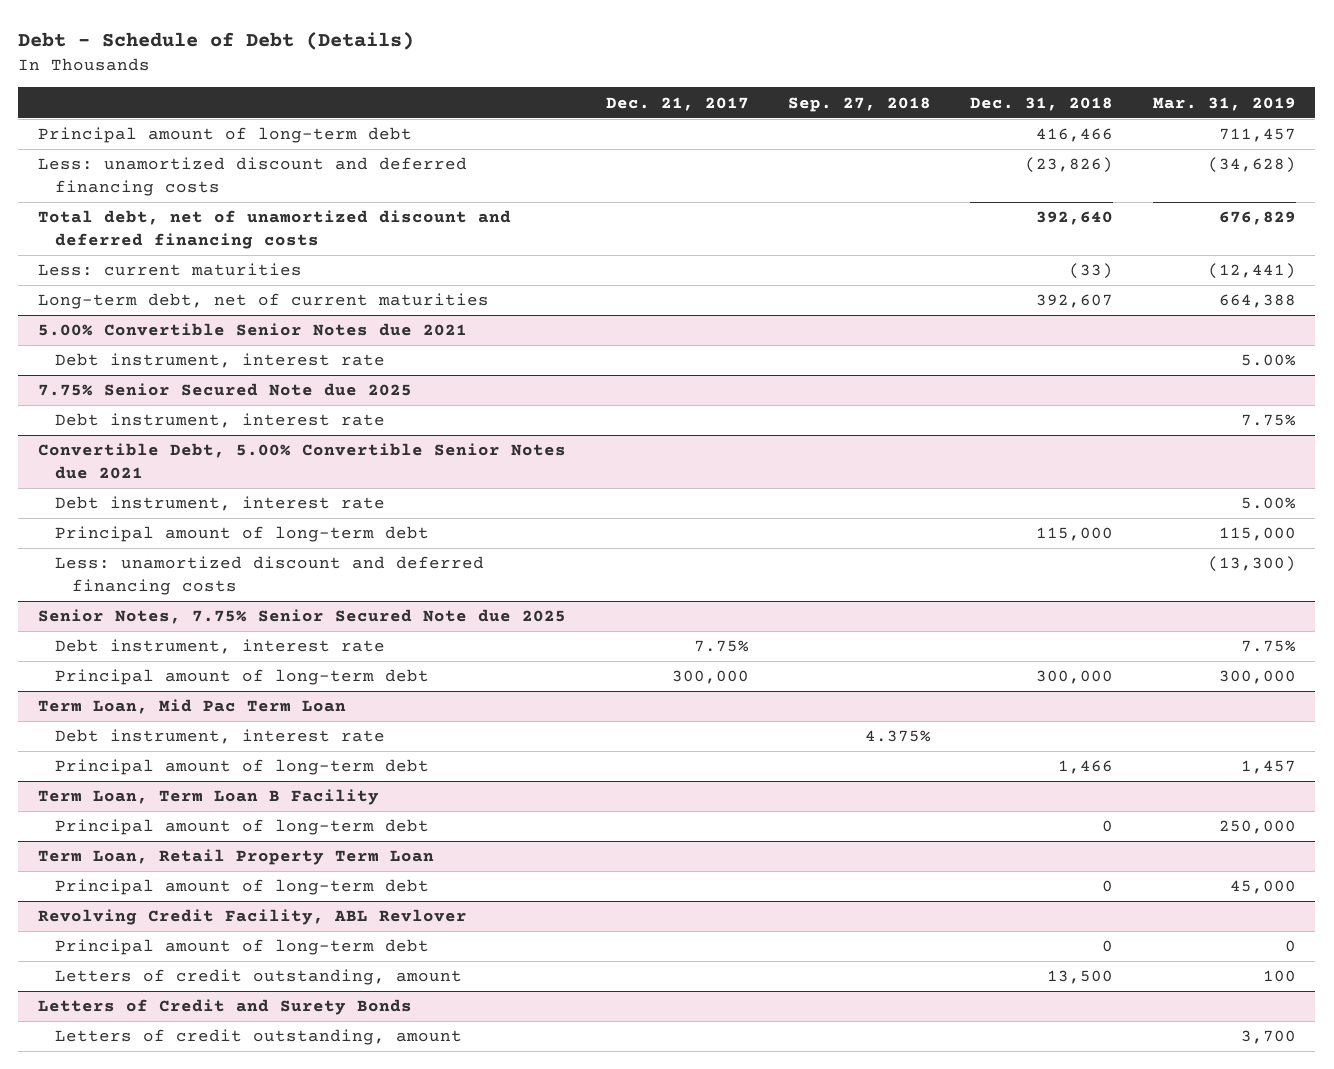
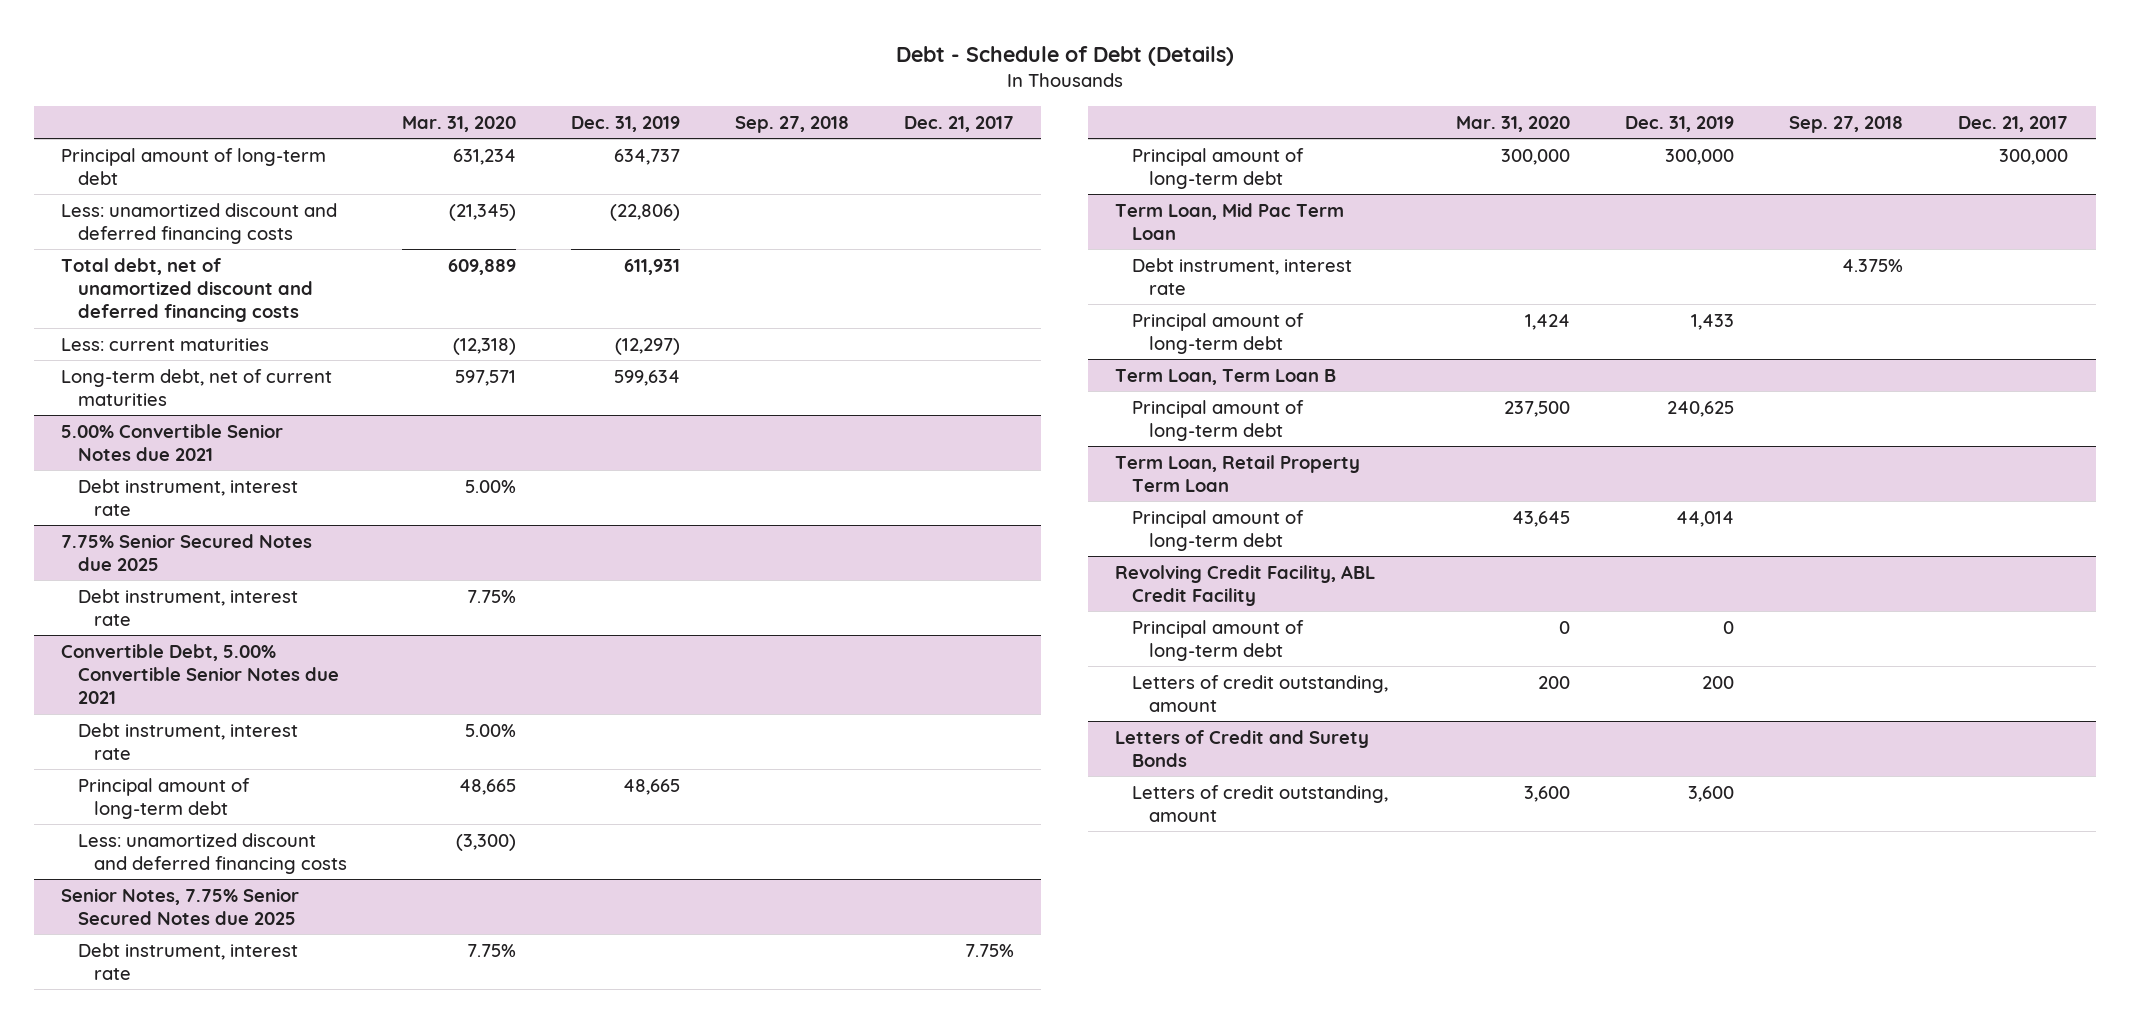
[970,96,1114,111] Dec. 31, 2018 -> none
[1152,96,1296,111] Mar. 31, 2019 -> none
none -> [402,115,517,132] Mar. 31, 2020
none -> [571,115,681,132] Dec. 31, 2019
[38,383,413,397] 7.75% Senior Secured Note due 2025 -> [61,533,313,571] 7.75% Senior Secured Notes due 2025
[38,609,567,625] Senior Notes, 7.75% Senior Secured Note due 2025 -> [61,887,300,925] Senior Notes, 7.75% Senior Secured Notes due 2025
[38,789,380,806] Term Loan, Term Loan B Facility -> [1115,368,1337,385] Term Loan, Term Loan B
[38,909,468,926] Revolving Credit Facility, ABL Revlover -> [1115,564,1376,606] Revolving Credit Facility, ABL Credit Facility

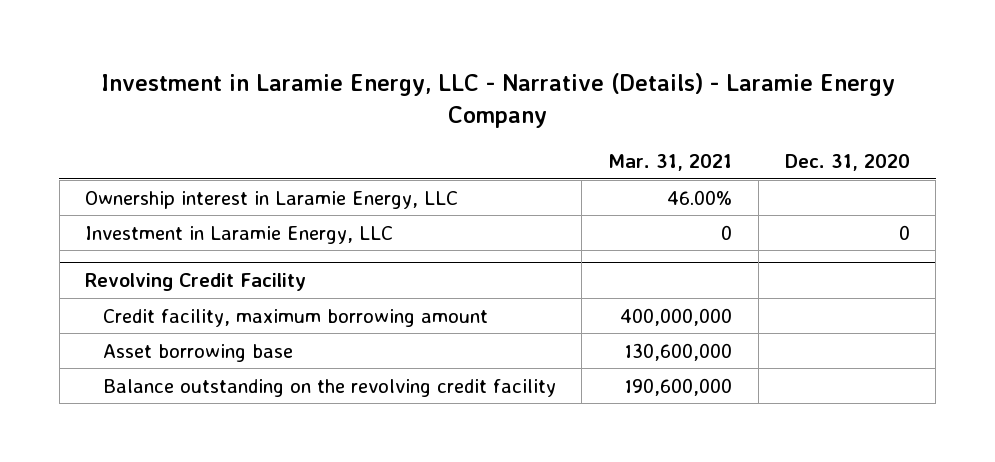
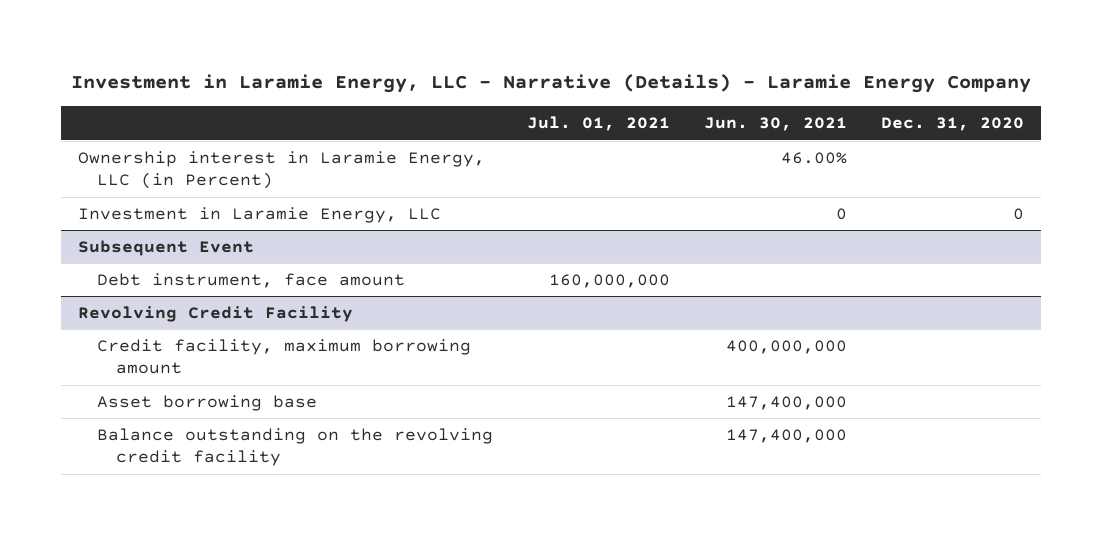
[608,153,733,171] Mar. 31, 2021 -> none
none -> [527,116,671,132] Jul. 01, 2021
none -> [704,117,848,132] Jun. 30, 2021
[85,190,459,209] Ownership interest in Laramie Energy, LLC -> [77,150,485,190] Ownership interest in Laramie Energy, LLC (in Percent)
none -> [77,239,254,256] Subsequent Event
none -> [97,272,406,288] Debt instrument, face amount

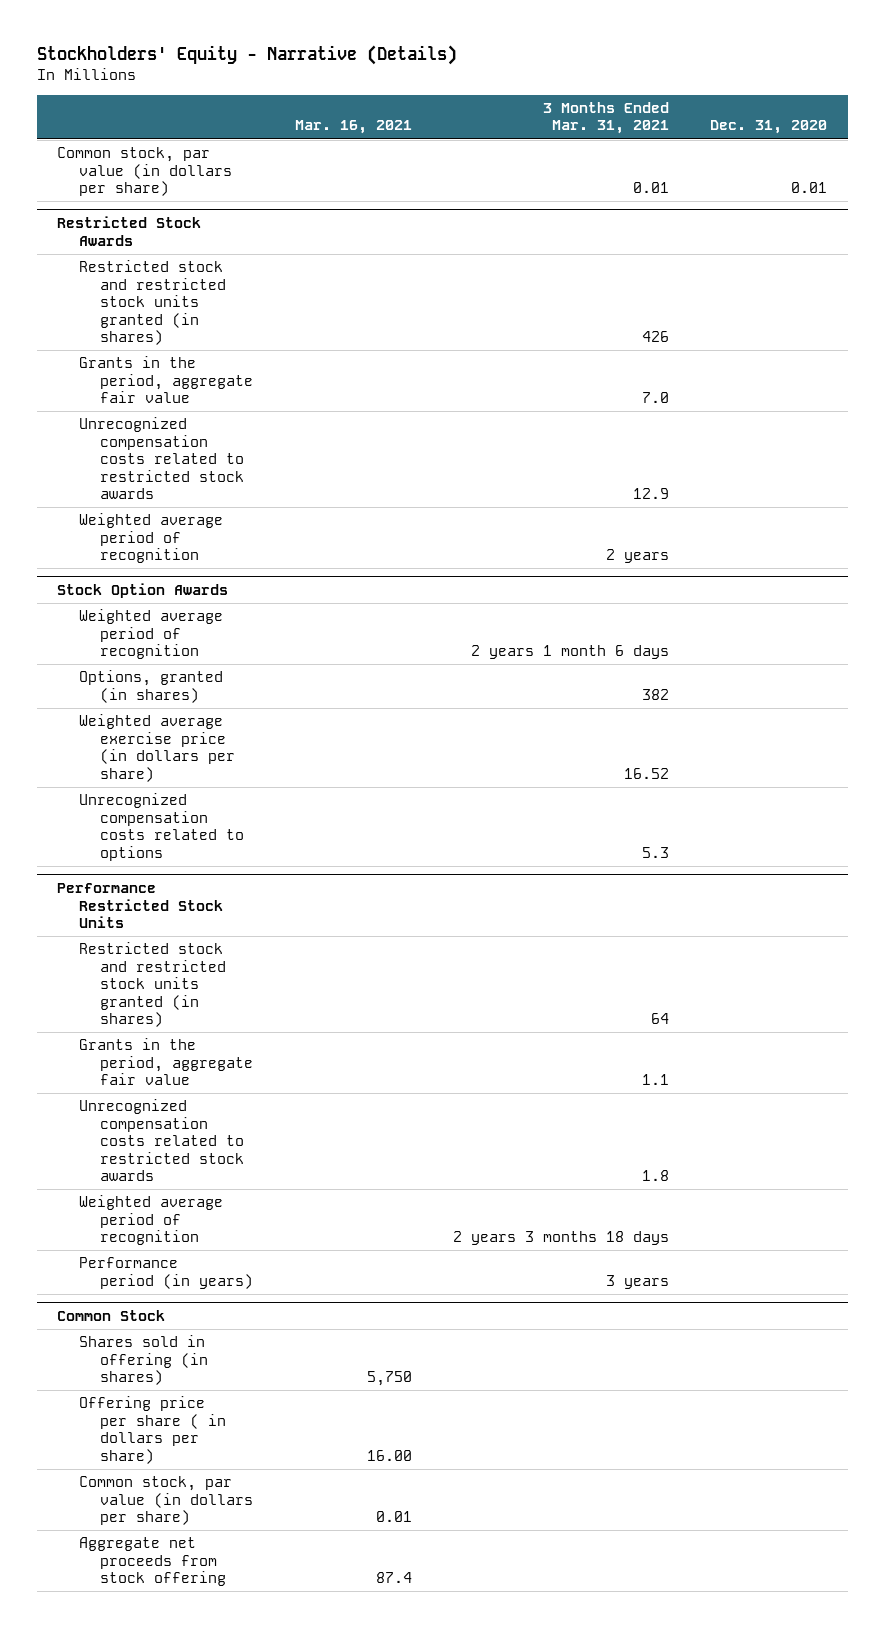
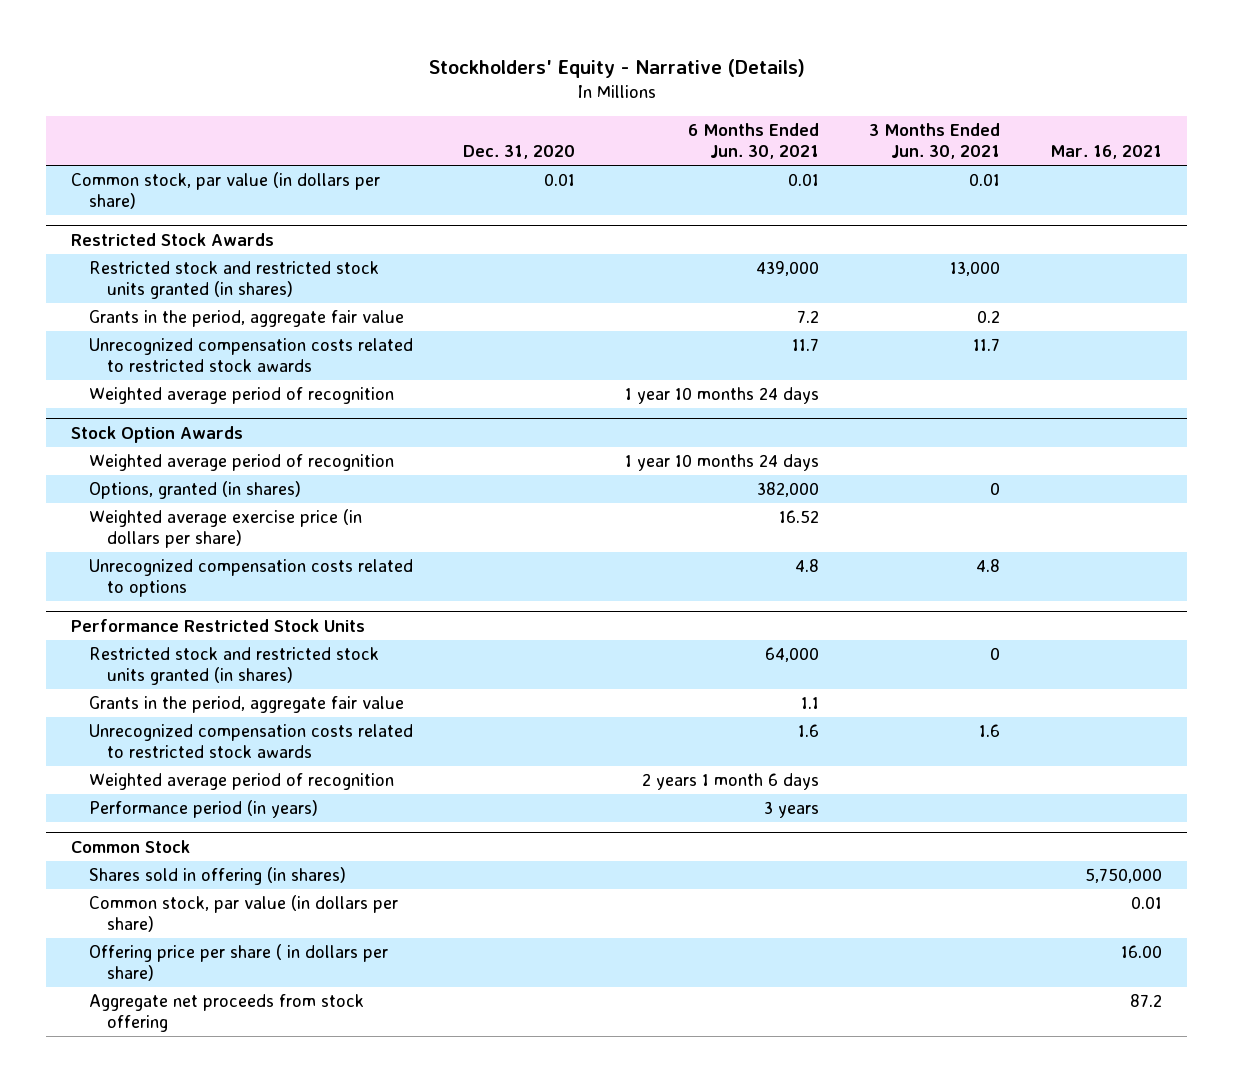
[543,102,670,135] 3 Months Ended Mar. 31, 2021 -> none
none -> [688,123,820,160] 6 Months Ended Jun. 30, 2021
none -> [869,123,1001,160] 3 Months Ended Jun. 30, 2021
[366,1371,412,1387] 5,750 -> [1084,868,1162,884] 5,750,000
[78,1396,227,1464] Offering price per share ( in dollars per share) -> [89,944,389,982] Offering price per share ( in dollars per share)
[375,1572,412,1584] 87.4 -> [1129,994,1162,1008] 87.2

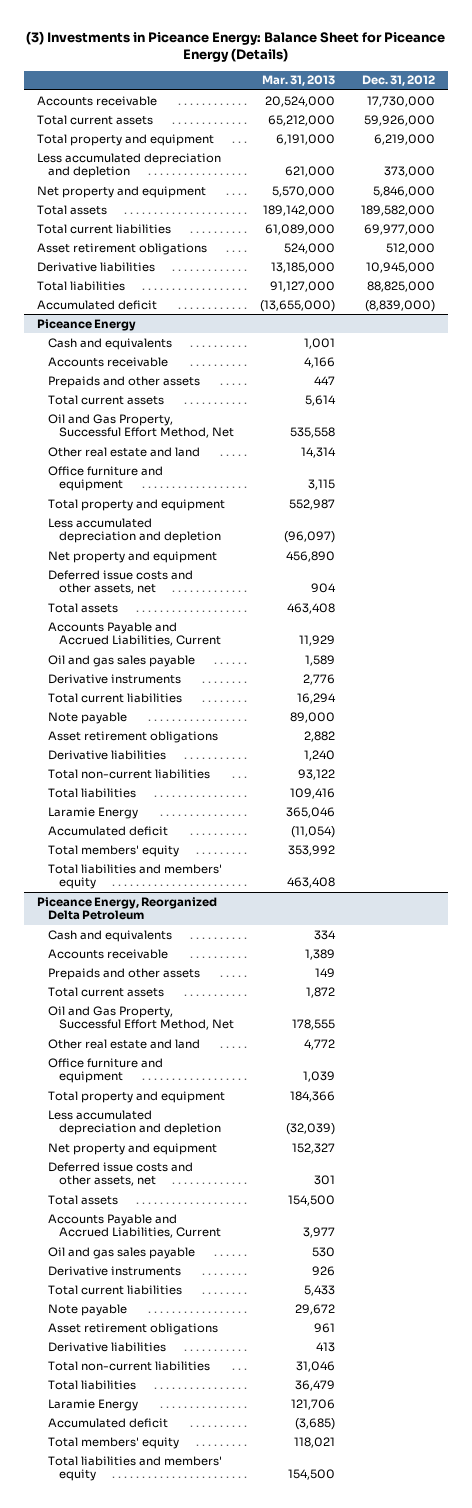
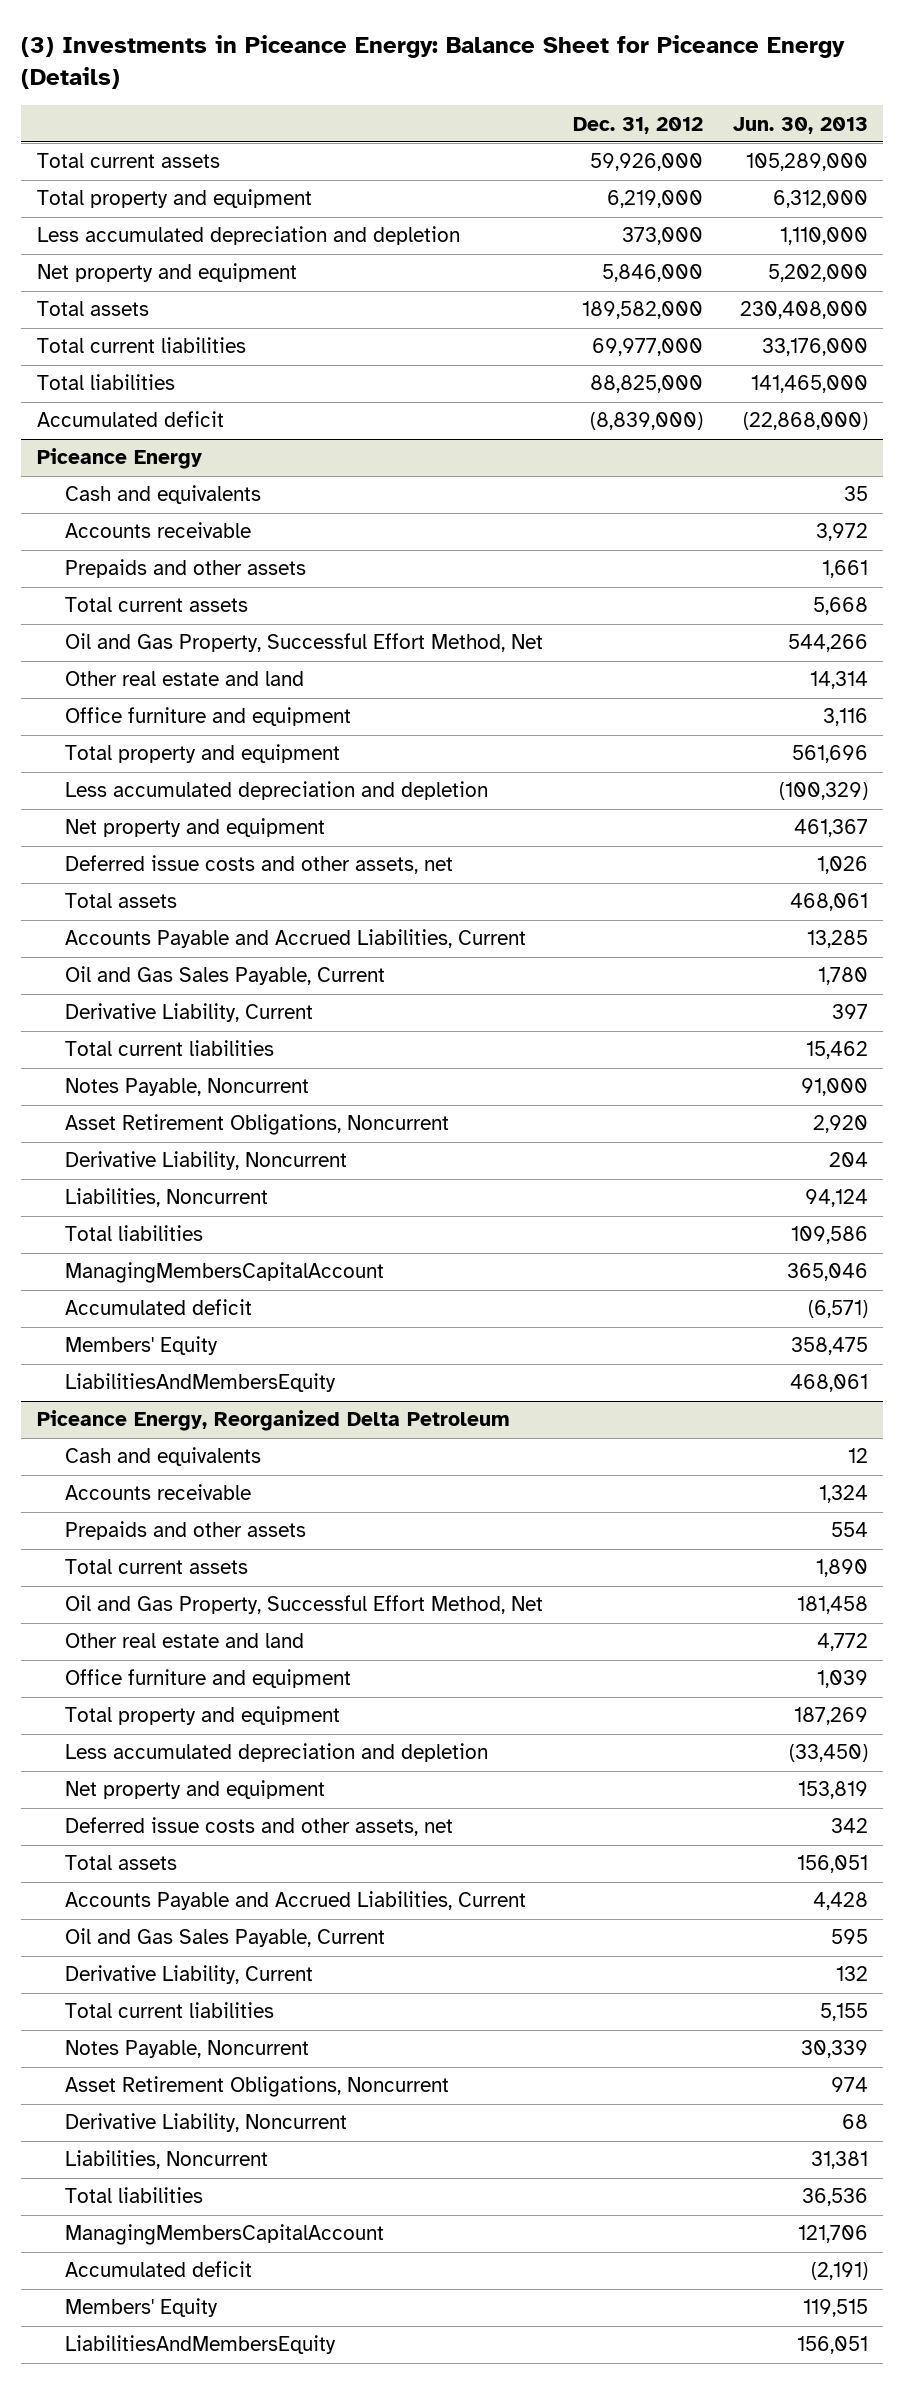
[261,75,335,87] Mar. 31, 2013 -> none
none -> [733,116,869,134] Jun. 30, 2013
[37,95,158,106] Accounts receivable -> none
[37,242,208,255] Asset retirement obligations -> none
[37,261,156,272] Derivative liabilities -> none
[47,654,195,667] Oil and gas sales payable -> [65,966,386,986] Oil and Gas Sales Payable, Current
[47,673,181,684] Derivative instruments -> [65,1003,314,1023] Derivative Liability, Current
[47,711,127,724] Note payable -> [65,1078,310,1097] Notes Payable, Noncurrent
[47,730,218,743] Asset retirement obligations -> [65,1114,450,1136] Asset Retirement Obligations, Noncurrent
[47,749,166,760] Derivative liabilities -> [65,1151,348,1171] Derivative Liability, Noncurrent
[47,768,210,779] Total non-current liabilities -> [65,1188,269,1208] Liabilities, Noncurrent
[47,806,138,819] Laramie Energy -> [65,1262,385,1284] ManagingMembersCapitalAccount
[47,844,179,857] Total members' equity -> [65,1336,219,1356] Members' Equity
[47,863,222,890] Total liabilities and members' equity -> [65,1373,337,1393] LiabilitiesAndMembersEquity
[47,1246,195,1259] Oil and gas sales payable -> [65,1928,386,1948] Oil and Gas Sales Payable, Current
[47,1265,181,1276] Derivative instruments -> [65,1965,314,1985] Derivative Liability, Current
[47,1303,127,1316] Note payable -> [65,2040,310,2059] Notes Payable, Noncurrent
[47,1322,218,1335] Asset retirement obligations -> [65,2076,450,2098] Asset Retirement Obligations, Noncurrent
[47,1341,166,1352] Derivative liabilities -> [65,2113,348,2133] Derivative Liability, Noncurrent
[47,1360,210,1371] Total non-current liabilities -> [65,2150,269,2170] Liabilities, Noncurrent
[47,1398,138,1411] Laramie Energy -> [65,2224,385,2246] ManagingMembersCapitalAccount
[47,1436,179,1449] Total members' equity -> [65,2298,219,2318] Members' Equity
[47,1455,222,1482] Total liabilities and members' equity -> [65,2335,337,2355] LiabilitiesAndMembersEquity

